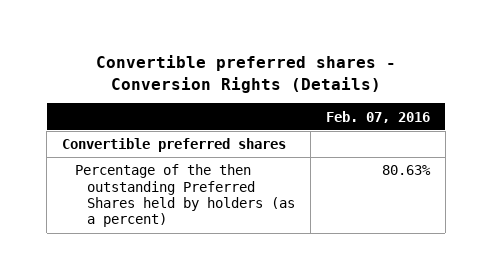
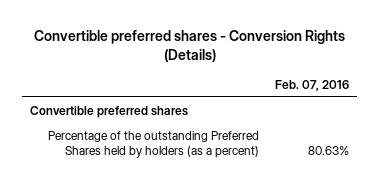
[74,164,296,228] Percentage of the then outstanding Preferred Shares held by holders (as a percent) -> [47,130,259,159] Percentage of the outstanding Preferred Shares held by holders (as a percent)

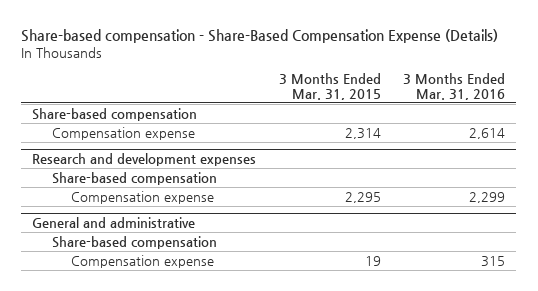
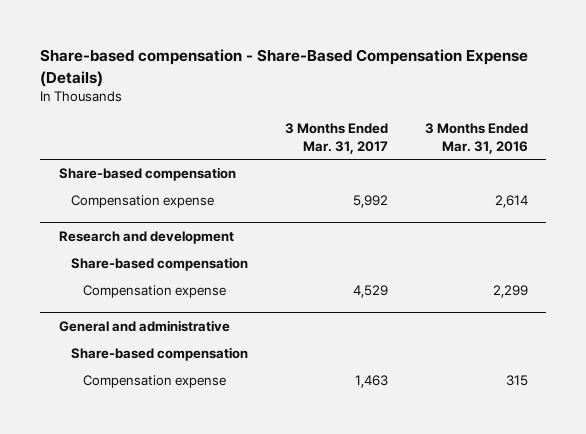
[278,73,381,100] 3 Months Ended Mar. 31, 2015 -> none
none -> [284,123,388,154] 3 Months Ended Mar. 31, 2017
[32,153,257,167] Research and development expenses -> [58,231,234,245] Research and development

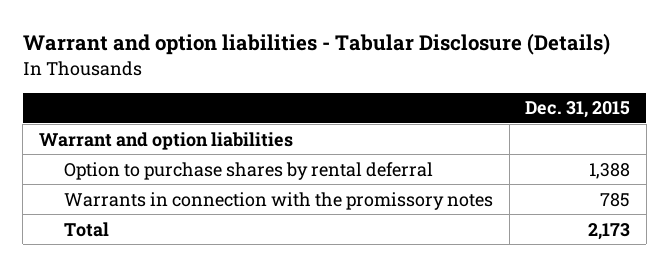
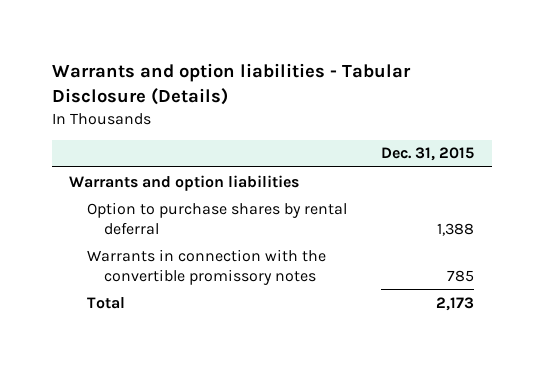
[22,33,610,56] Warrant and option liabilities - Tabular Disclosure (Details) -> [51,62,411,105] Warrants and option liabilities - Tabular Disclosure (Details)
[38,131,293,150] Warrant and option liabilities -> [69,174,300,191] Warrants and option liabilities
[63,191,493,210] Warrants in connection with the promissory notes -> [86,248,326,285] Warrants in connection with the convertible promissory notes

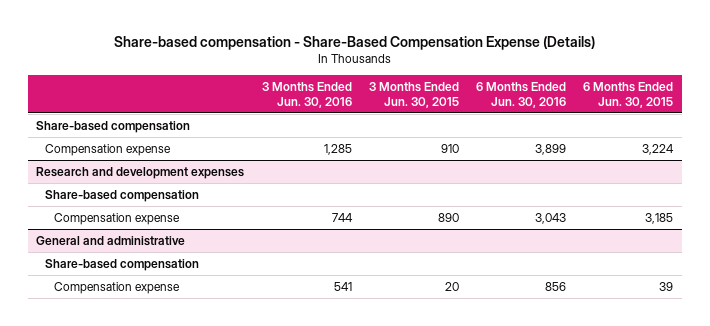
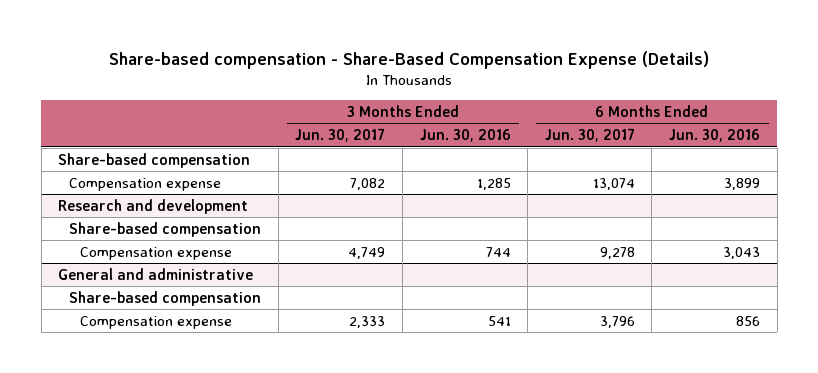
[368,81,459,108] 3 Months Ended Jun. 30, 2015 -> none
[583,81,674,108] 6 Months Ended Jun. 30, 2015 -> none
none -> [295,128,386,143] Jun. 30, 2017
none -> [544,128,635,143] Jun. 30, 2017
[36,166,245,179] Research and development expenses -> [58,198,249,214] Research and development

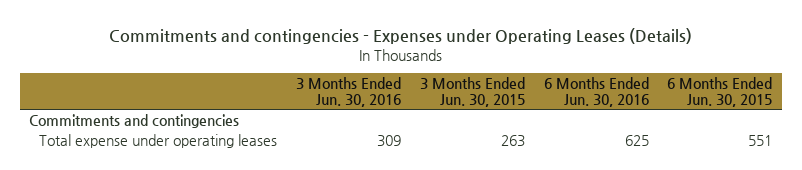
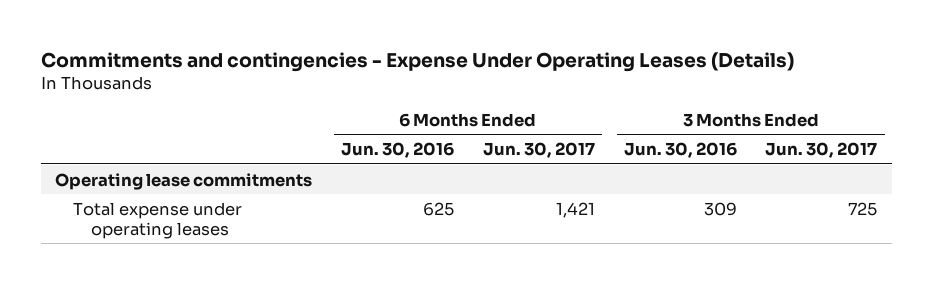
[108,28,692,45] Commitments and contingencies - Expenses under Operating Leases (Details) -> [41,51,795,72] Commitments and contingencies - Expense Under Operating Leases (Details)
[419,77,525,108] 3 Months Ended Jun. 30, 2015 -> none
[667,77,773,108] 6 Months Ended Jun. 30, 2015 -> none
none -> [482,142,595,159] Jun. 30, 2017
none -> [765,142,878,159] Jun. 30, 2017
[29,113,240,128] Commitments and contingencies -> [55,172,313,190] Operating lease commitments

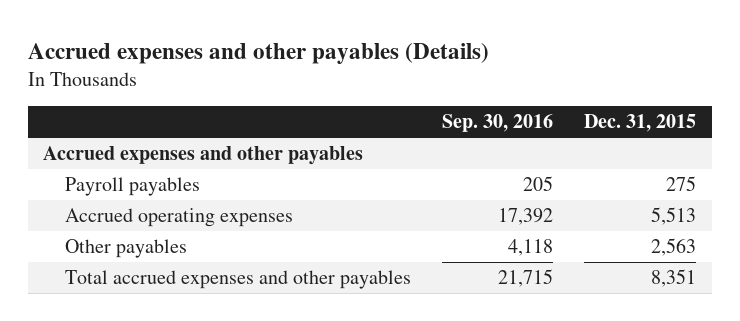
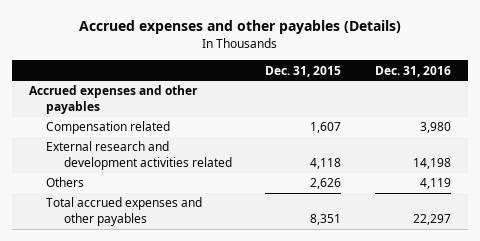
[442,114,554,133] Sep. 30, 2016 -> none
none -> [374,65,451,77] Dec. 31, 2016
[64,177,200,197] Payroll payables -> none
[64,208,293,228] Accrued operating expenses -> none
none -> [46,121,171,135] Compensation related
none -> [46,141,232,171] External research and development activities related
[64,239,187,259] Other payables -> [46,177,85,188] Others
[651,238,697,257] 2,563 -> [310,178,342,190] 2,626

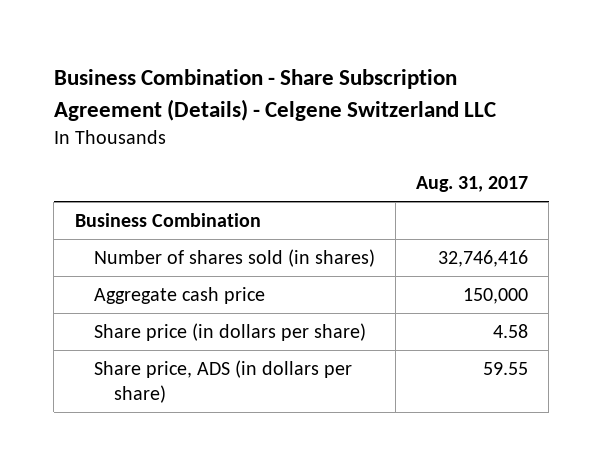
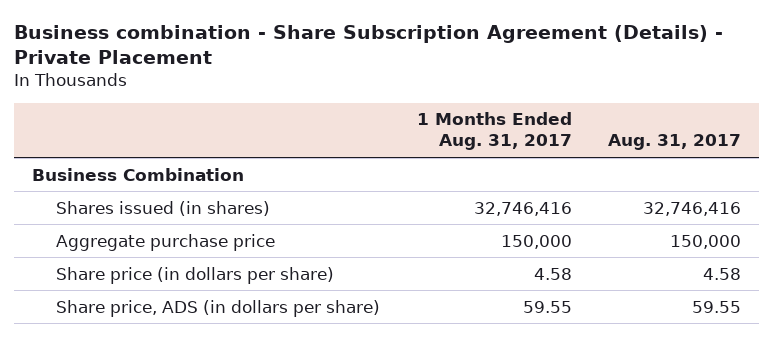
[53,69,496,121] Business Combination - Share Subscription Agreement (Details) - Celgene Switzerland LLC -> [13,25,723,65] Business combination - Share Subscription Agreement (Details) - Private Placement
none -> [416,112,572,151] 1 Months Ended Aug. 31, 2017
[94,249,376,268] Number of shares sold (in shares) -> [56,200,271,216] Shares issued (in shares)
[94,287,266,305] Aggregate cash price -> [56,233,276,251] Aggregate purchase price

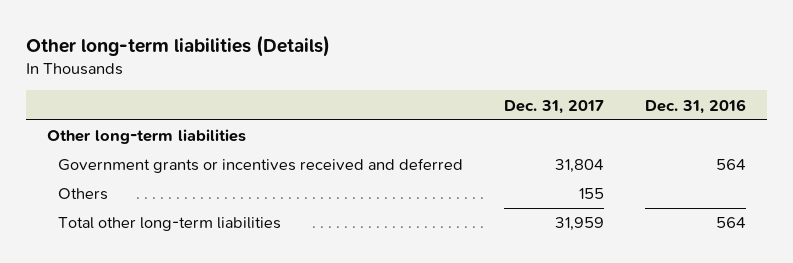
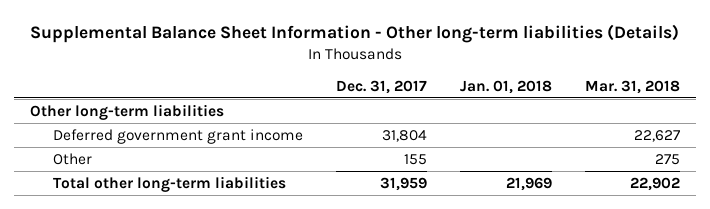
[26,34,331,57] Other long-term liabilities (Details) -> [29,23,679,43] Supplemental Balance Sheet Information - Other long-term liabilities (Details)
[645,98,747,114] Dec. 31, 2016 -> none
none -> [459,79,552,94] Jan. 01, 2018
none -> [584,79,680,94] Mar. 31, 2018
[58,158,464,174] Government grants or incentives received and deferred -> [53,128,304,144] Deferred government grant income
[58,188,109,201] Others -> [53,152,93,165] Other

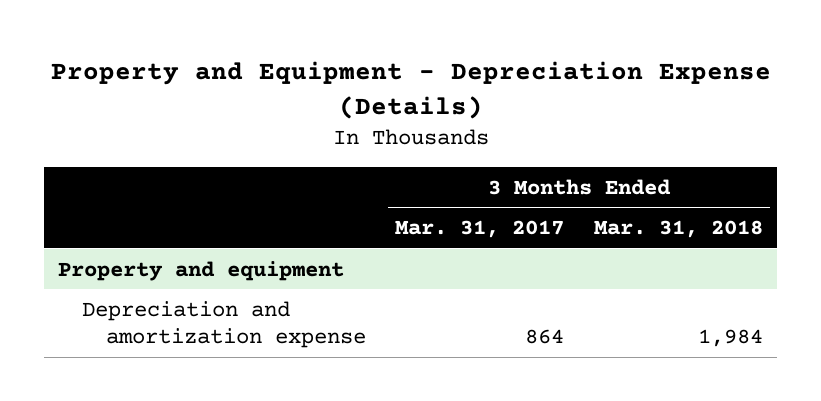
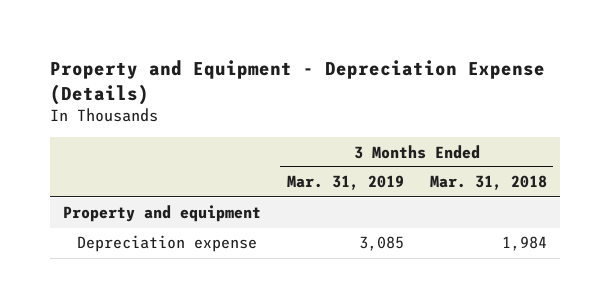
[395,220,565,239] Mar. 31, 2017 -> none
none -> [286,175,404,191] Mar. 31, 2019
[82,300,367,349] Depreciation and amortization expense -> [77,235,258,253] Depreciation expense

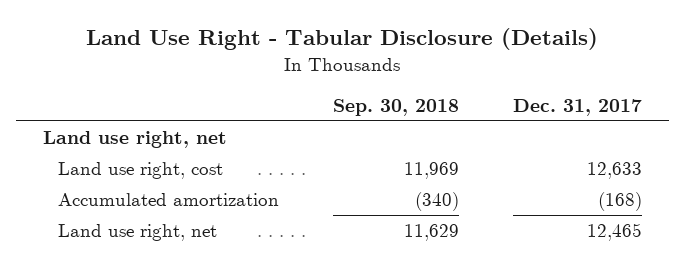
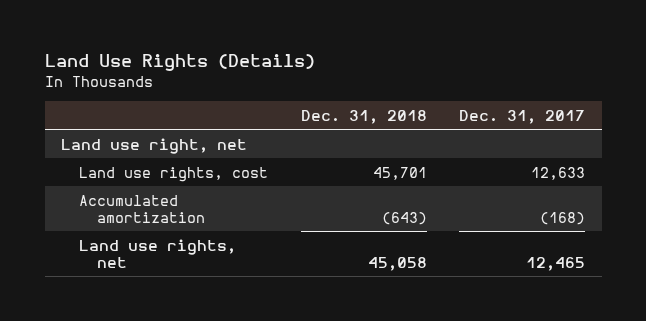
[86,28,599,51] Land Use Right - Tabular Disclosure (Details) -> [44,54,315,72] Land Use Rights (Details)
[332,98,459,116] Sep. 30, 2018 -> none
none -> [300,109,427,124] Dec. 31, 2018
[57,162,223,180] Land use right, cost -> [78,166,268,182] Land use rights, cost
[57,224,217,242] Land use right, net -> [78,238,236,268] Land use rights, net

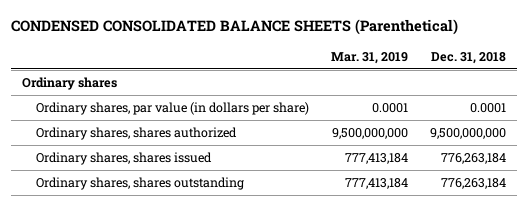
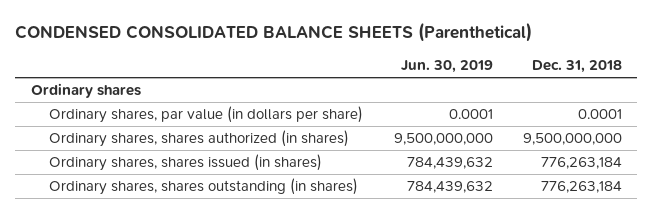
[330,51,408,64] Mar. 31, 2019 -> none
none -> [400,60,493,74] Jun. 30, 2019
[35,127,237,141] Ordinary shares, shares authorized -> [49,130,350,148] Ordinary shares, shares authorized (in shares)
[35,152,212,166] Ordinary shares, shares issued -> [49,154,323,172] Ordinary shares, shares issued (in shares)
[35,177,244,191] Ordinary shares, shares outstanding -> [49,178,359,196] Ordinary shares, shares outstanding (in shares)

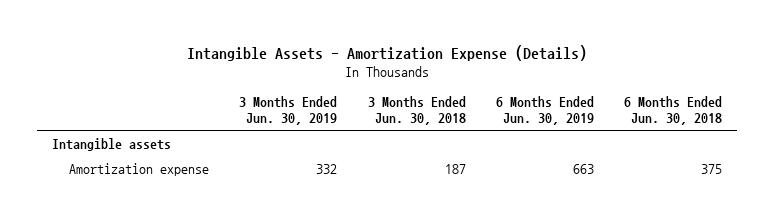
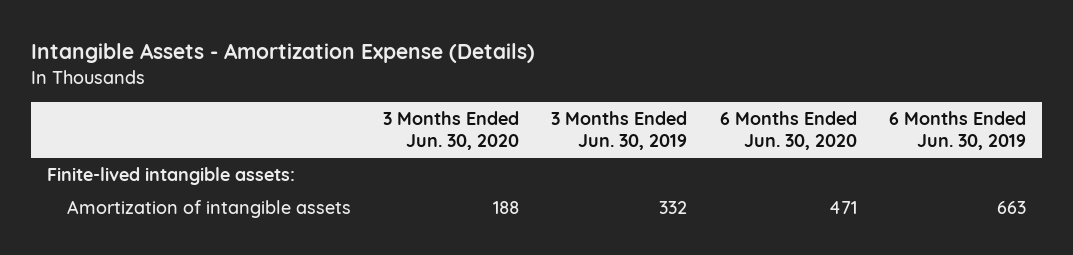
[367,95,466,126] 3 Months Ended Jun. 30, 2018 -> none
[624,95,723,126] 6 Months Ended Jun. 30, 2018 -> none
none -> [383,111,520,151] 3 Months Ended Jun. 30, 2020
none -> [719,111,857,151] 6 Months Ended Jun. 30, 2020
[52,137,172,151] Intangible assets -> [47,166,296,185] Finite-lived intangible assets:
[69,162,210,176] Amortization expense -> [66,199,351,218] Amortization of intangible assets

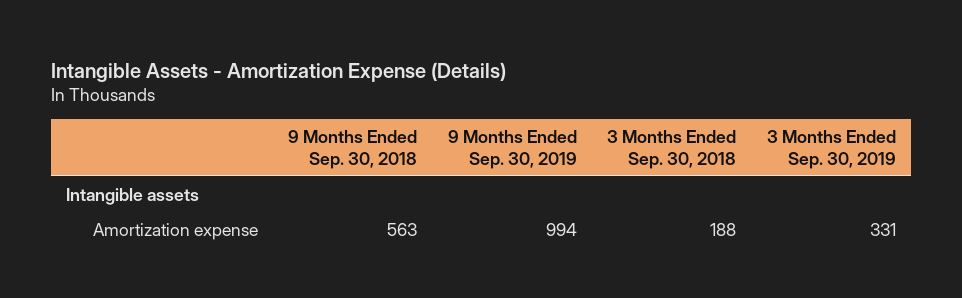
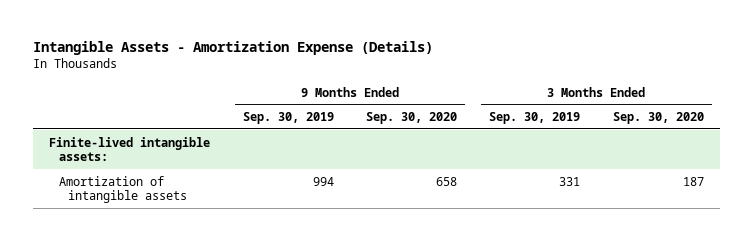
[288,129,418,169] 9 Months Ended Sep. 30, 2018 -> none
[607,129,737,169] 3 Months Ended Sep. 30, 2018 -> none
none -> [365,112,457,125] Sep. 30, 2020
none -> [612,112,704,125] Sep. 30, 2020
[65,187,199,205] Intangible assets -> [49,136,211,162] Finite-lived intangible assets:
[92,222,258,240] Amortization expense -> [58,175,187,204] Amortization of intangible assets

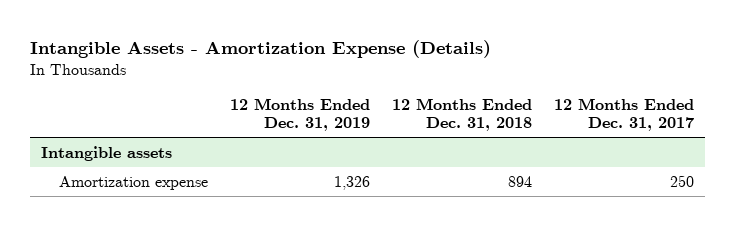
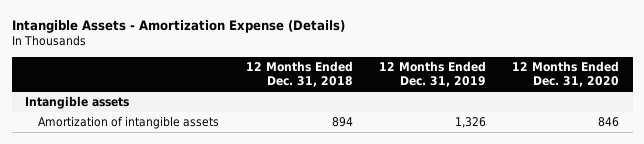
[553,98,694,132] 12 Months Ended Dec. 31, 2017 -> none
none -> [512,61,620,88] 12 Months Ended Dec. 31, 2020
[58,175,208,190] Amortization expense -> [38,116,220,130] Amortization of intangible assets

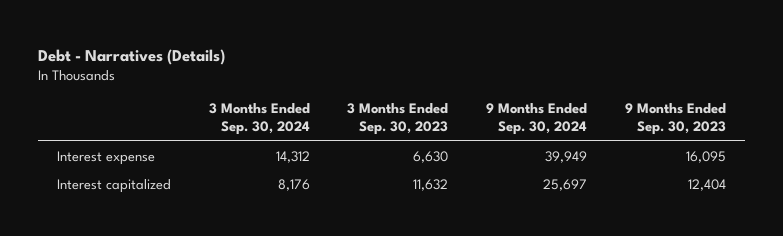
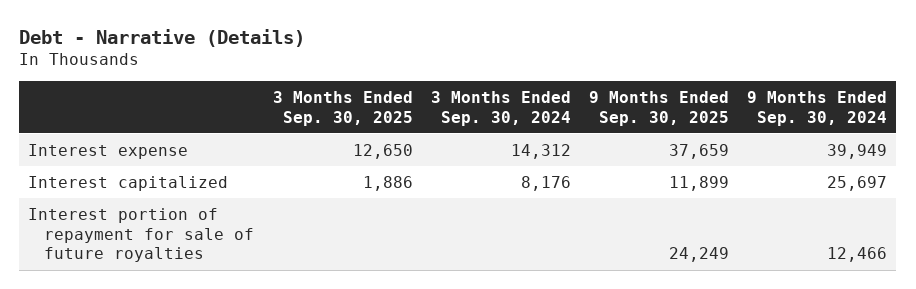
[38,48,226,65] Debt - Narratives (Details) -> [19,28,306,47] Debt - Narrative (Details)
[347,103,449,136] 3 Months Ended Sep. 30, 2023 -> none
[624,103,726,136] 9 Months Ended Sep. 30, 2023 -> none
none -> [272,90,413,126] 3 Months Ended Sep. 30, 2025
none -> [589,90,730,126] 9 Months Ended Sep. 30, 2025
none -> [28,207,255,263] Interest portion of repayment for sale of future royalties

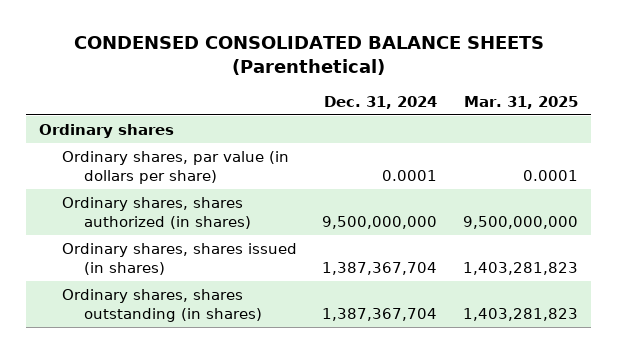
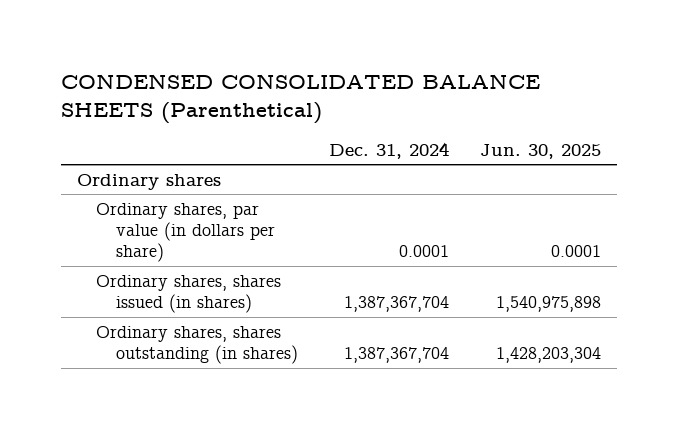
[464,96,579,110] Mar. 31, 2025 -> none
none -> [480,143,602,159] Jun. 30, 2025
[61,196,252,229] Ordinary shares, shares authorized (in shares) -> none

